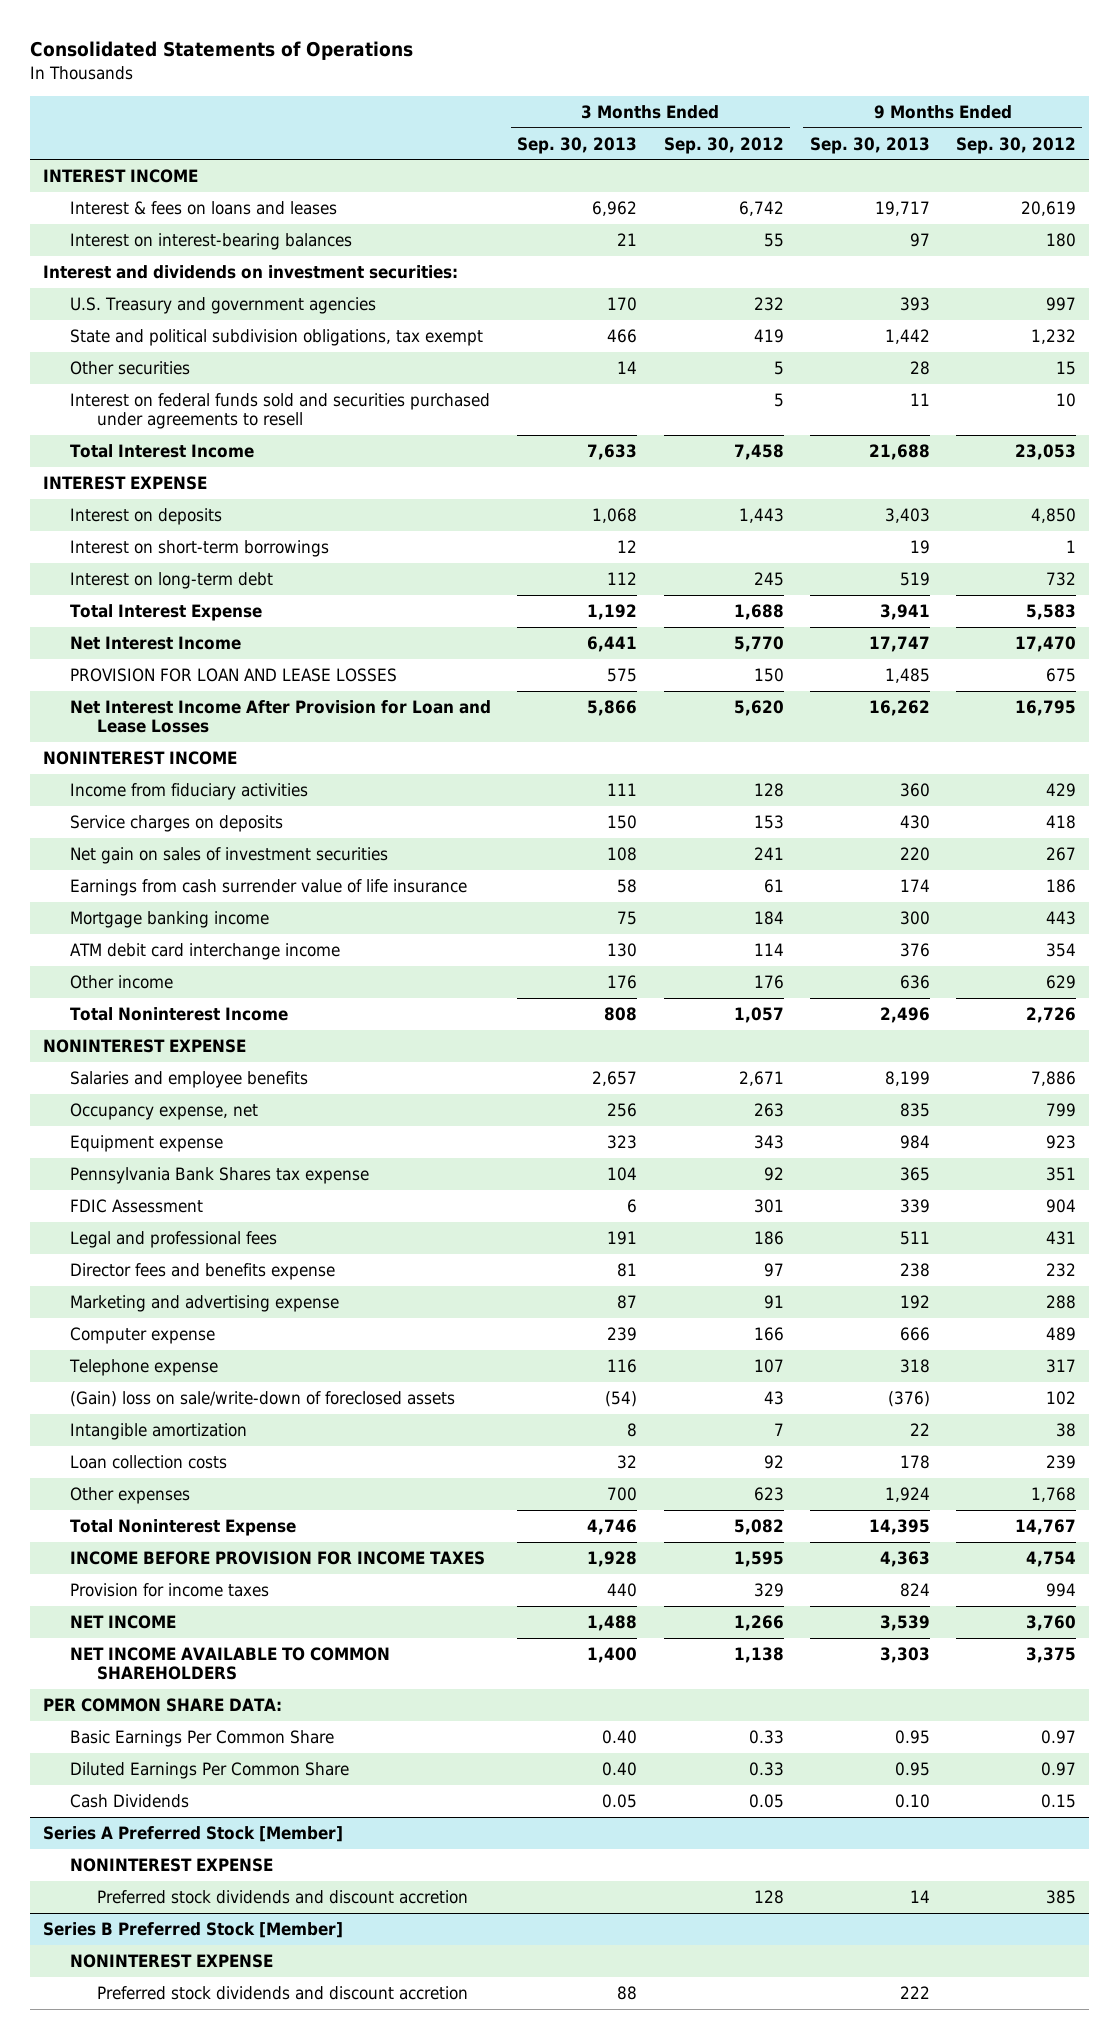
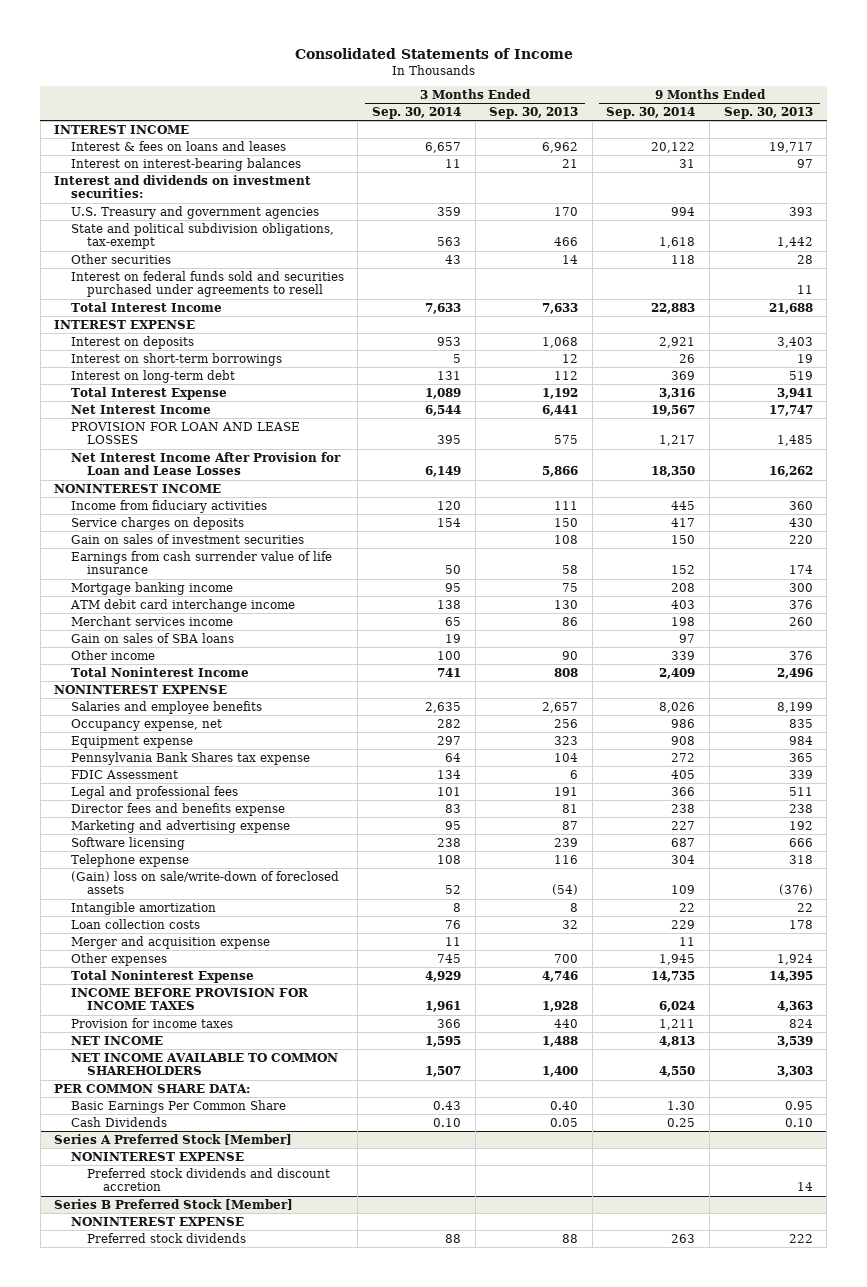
[30,41,414,61] Consolidated Statements of Operations -> [294,47,573,59] Consolidated Statements of Income
[663,136,784,154] Sep. 30, 2012 -> none
[955,136,1076,154] Sep. 30, 2012 -> none
none -> [371,107,461,120] Sep. 30, 2014
none -> [606,107,696,120] Sep. 30, 2014
[70,329,484,347] State and political subdivision obligations, tax exempt -> [70,222,334,250] State and political subdivision obligations, tax-exempt
[70,847,389,865] Net gain on sales of investment securities -> [70,533,304,544] Gain on sales of investment securities
none -> [70,615,233,626] Merchant services income
none -> [70,632,234,643] Gain on sales of SBA loans
[607,975,638,990] 176 -> [562,650,579,660] 90
[899,975,930,990] 636 -> [788,650,813,660] 376
[70,1327,216,1345] Computer expense -> [70,836,185,850] Software licensing
none -> [70,935,270,949] Merger and acquisition expense
[70,1762,350,1780] Diluted Earnings Per Common Share -> none
[96,1986,468,2001] Preferred stock dividends and discount accretion -> [86,1232,246,1243] Preferred stock dividends

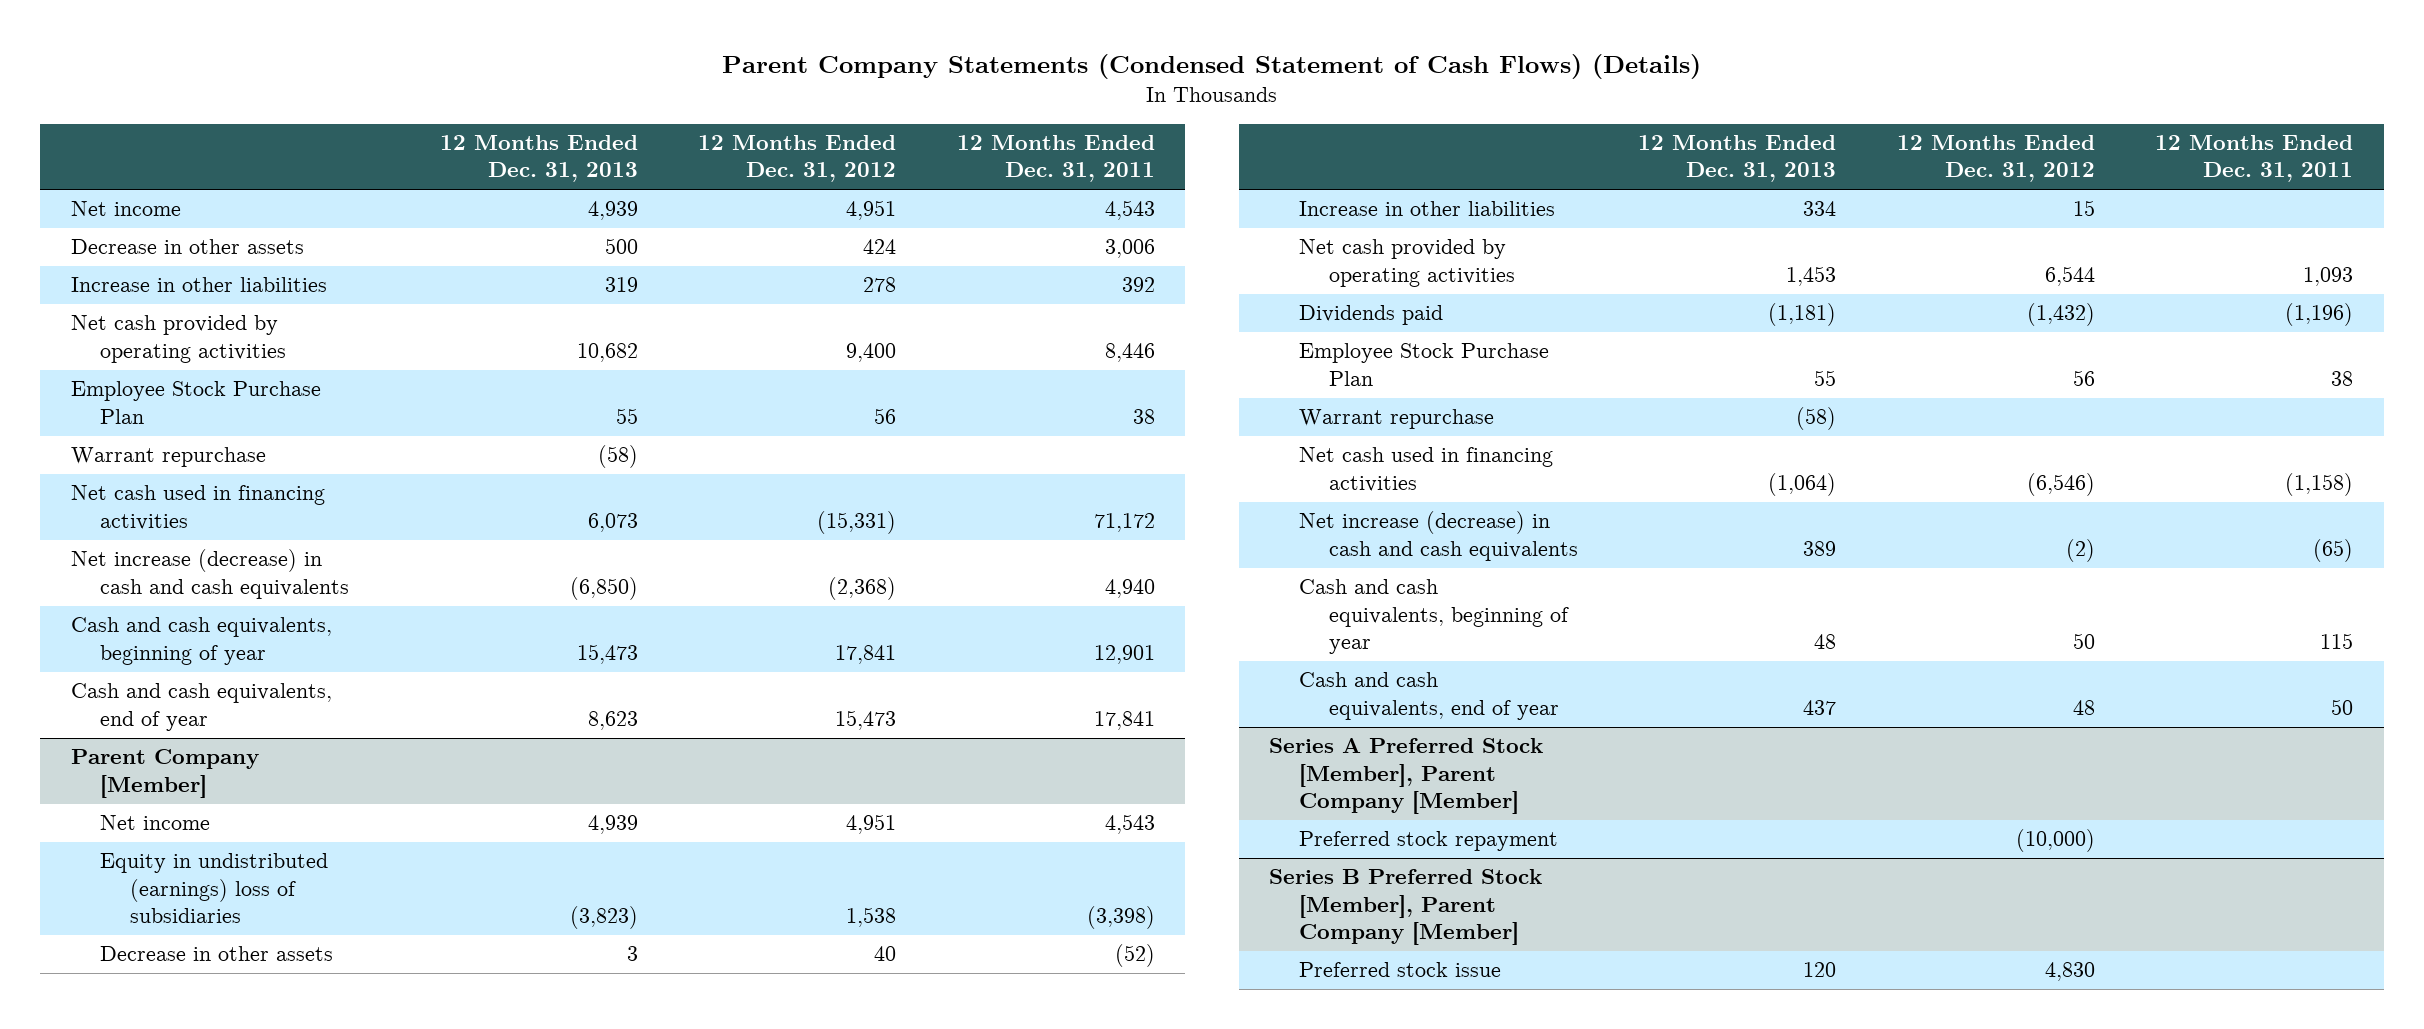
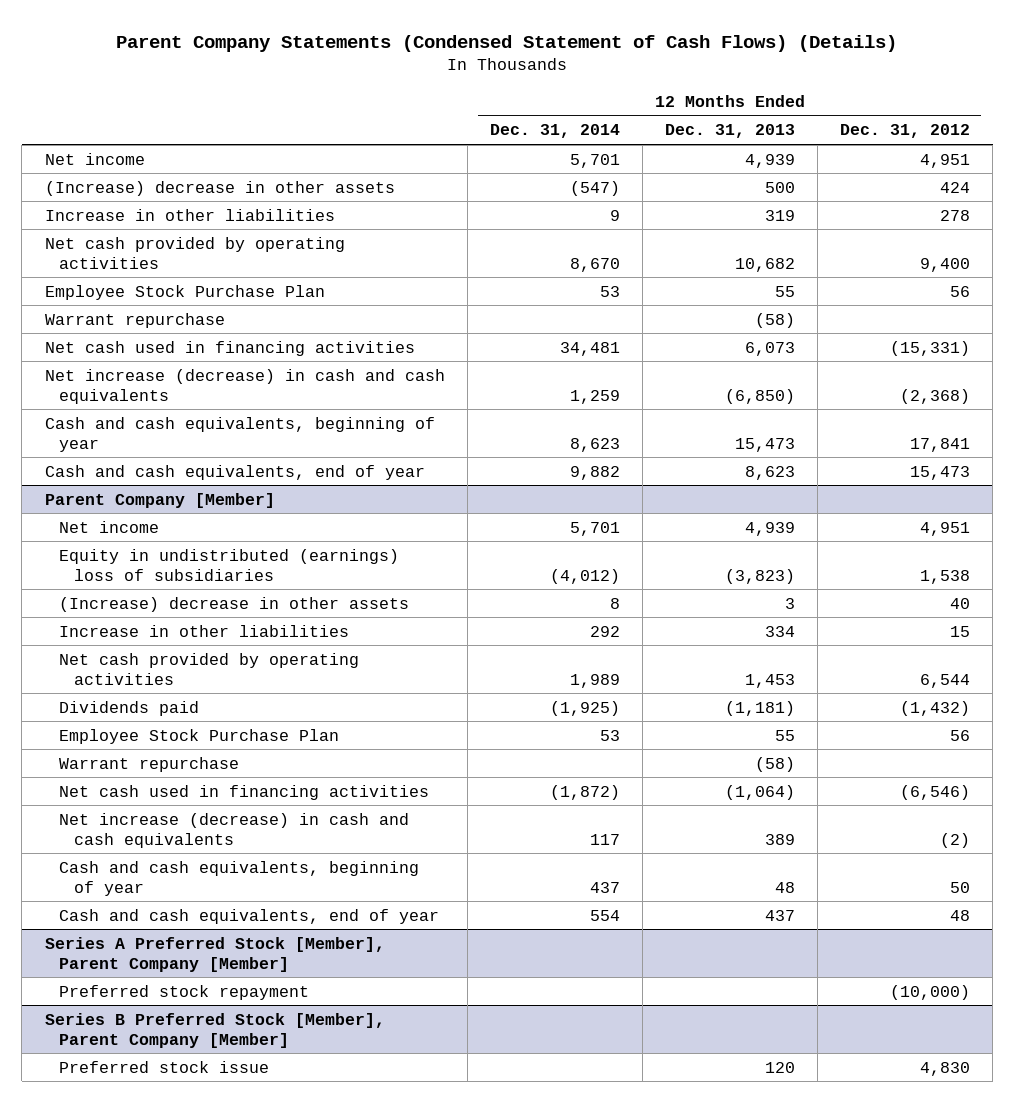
[957,134,1156,183] 12 Months Ended Dec. 31, 2011 -> none
none -> [489,124,620,139] Dec. 31, 2014
[70,239,304,255] Decrease in other assets -> [44,180,395,196] (Increase) decrease in other assets
[100,946,334,962] Decrease in other assets -> [59,596,410,612] (Increase) decrease in other assets

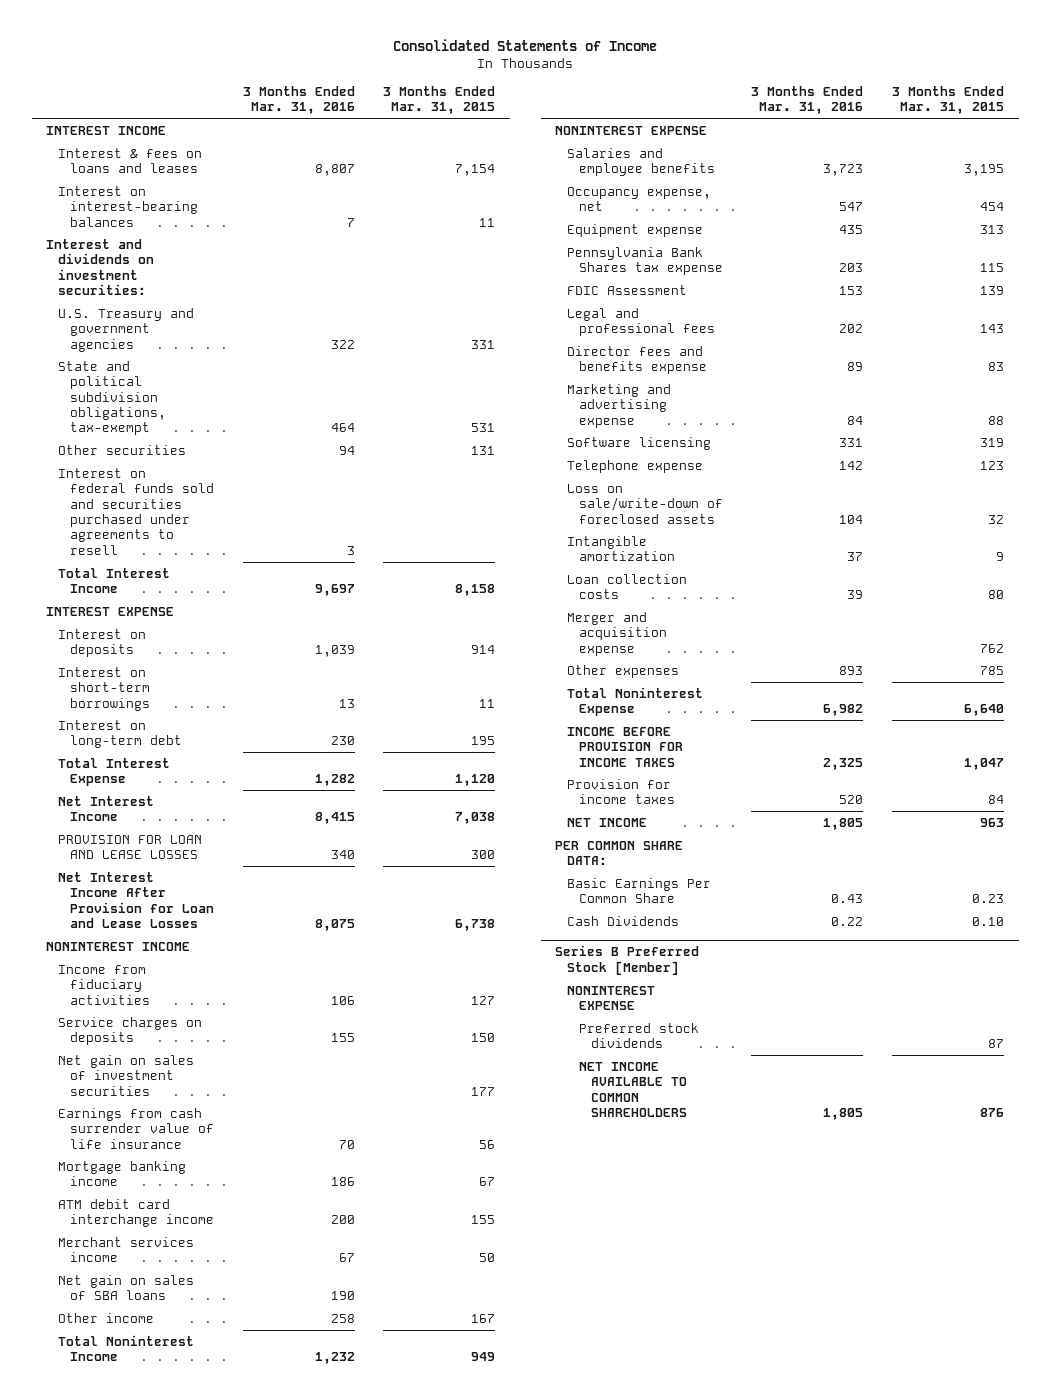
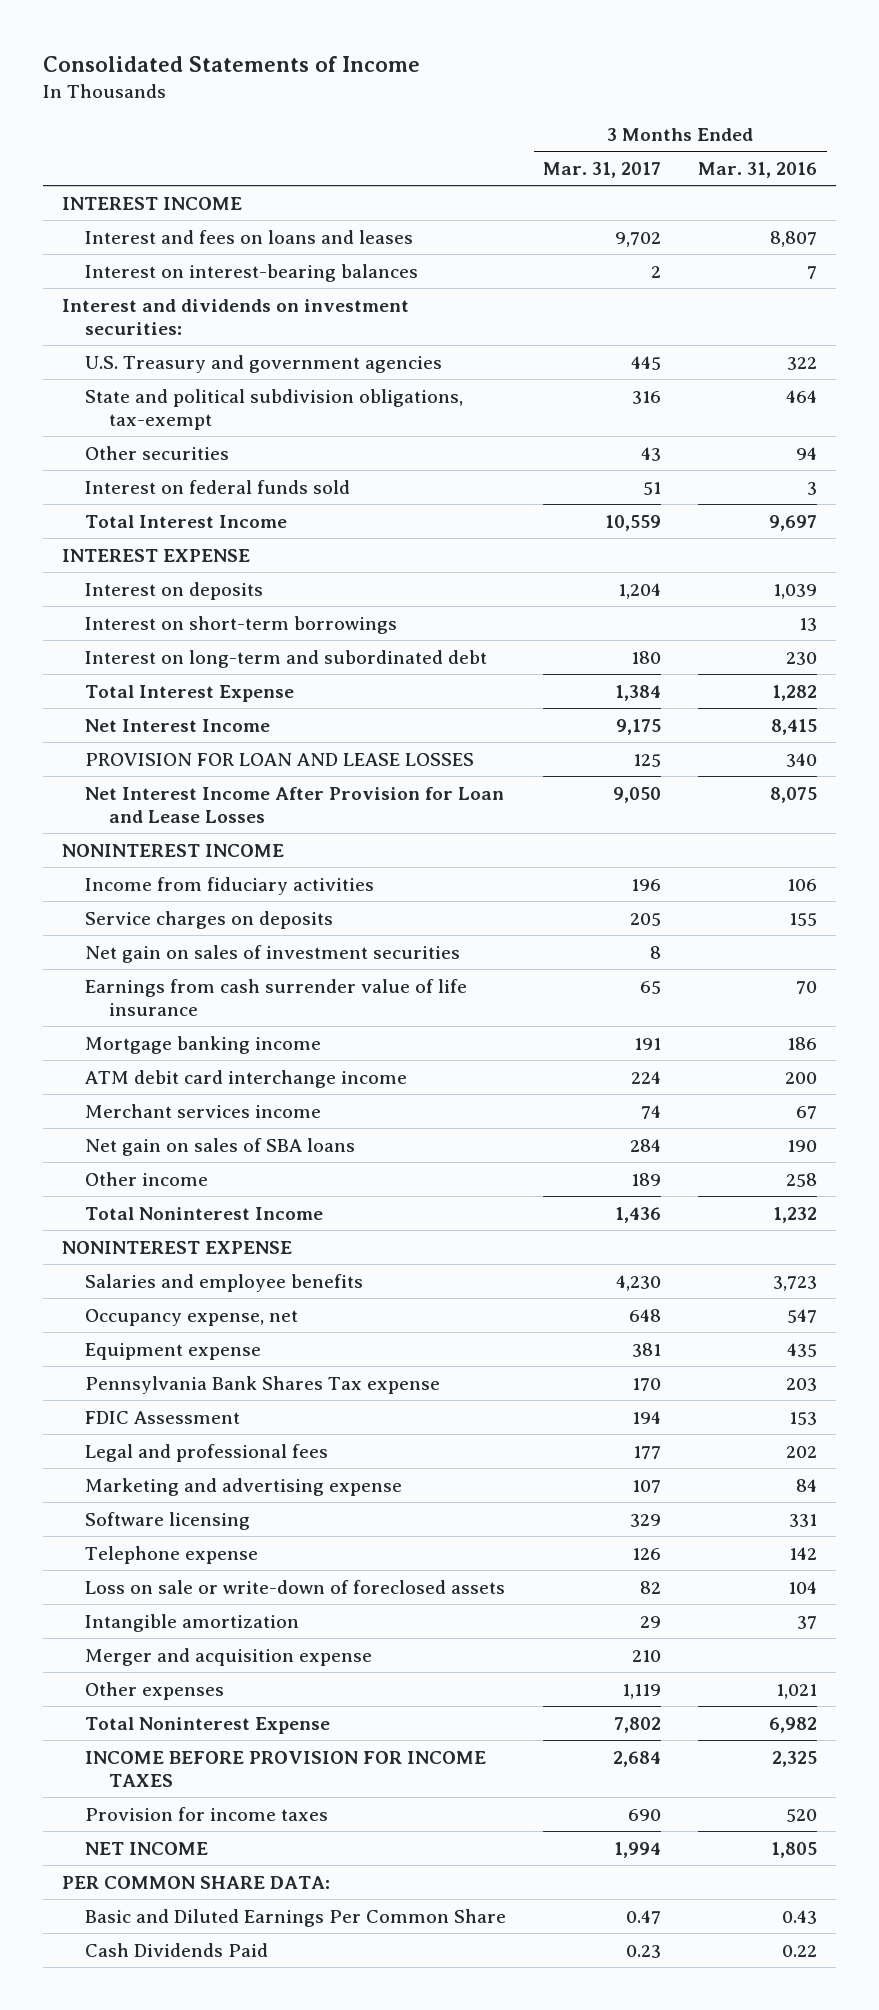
[383,85,496,115] 3 Months Ended Mar. 31, 2015 -> none
none -> [543,161,662,178] Mar. 31, 2017
[58,147,203,174] Interest & fees on loans and leases -> [85,229,414,244] Interest and fees on loans and leases
[58,467,214,555] Interest on federal funds sold and securities purchased under agreements to resell -> [85,479,351,494] Interest on federal funds sold
[58,719,182,749] Interest on long-term debt -> [85,649,488,668] Interest on long-term and subordinated debt
[566,246,723,276] Pennsylvania Bank Shares tax expense -> [85,1375,441,1394] Pennsylvania Bank Shares Tax expense
[566,345,707,375] Director fees and benefits expense -> none
[566,483,723,524] Loss on sale/write-down of foreclosed assets -> [85,1579,506,1594] Loss on sale or write-down of foreclosed assets
[566,573,687,600] Loan collection costs -> none
[839,665,864,675] 893 -> [776,1683,818,1699] 1,021
[555,945,700,975] Series B Preferred Stock [Member] -> none
[566,985,655,1011] NONINTEREST EXPENSE -> none
[578,1022,699,1049] Preferred stock dividends -> none
[578,1061,687,1117] NET INCOME AVAILABLE TO COMMON SHAREHOLDERS -> none
[566,877,711,904] Basic Earnings Per Common Share -> [85,1908,507,1927] Basic and Diluted Earnings Per Common Share
[566,915,679,926] Cash Dividends -> [85,1942,269,1957] Cash Dividends Paid

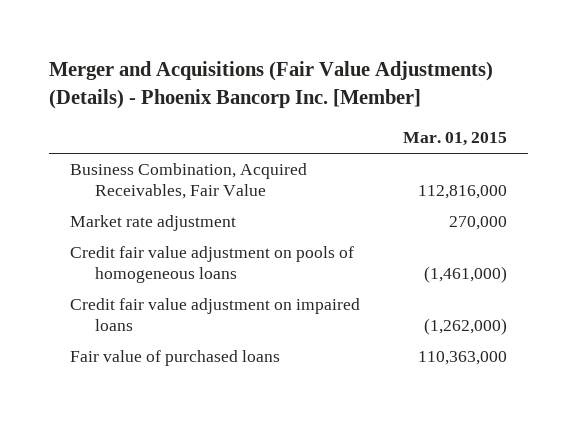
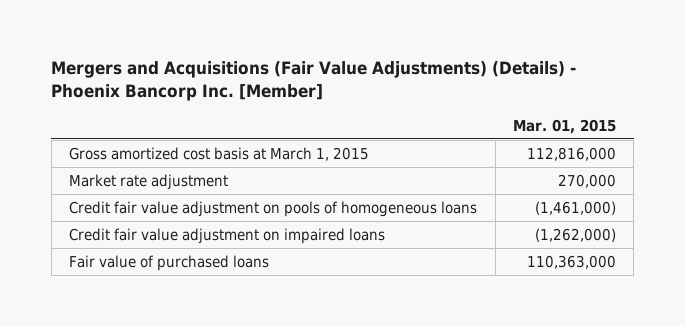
[49,61,494,109] Merger and Acquisitions (Fair Value Adjustments) (Details) - Phoenix Bancorp Inc. [Member] -> [51,61,577,102] Mergers and Acquisitions (Fair Value Adjustments) (Details) - Phoenix Bancorp Inc. [Member]
[70,163,308,200] Business Combination, Acquired Receivables, Fair Value -> [69,146,370,161] Gross amortized cost basis at March 1, 2015

